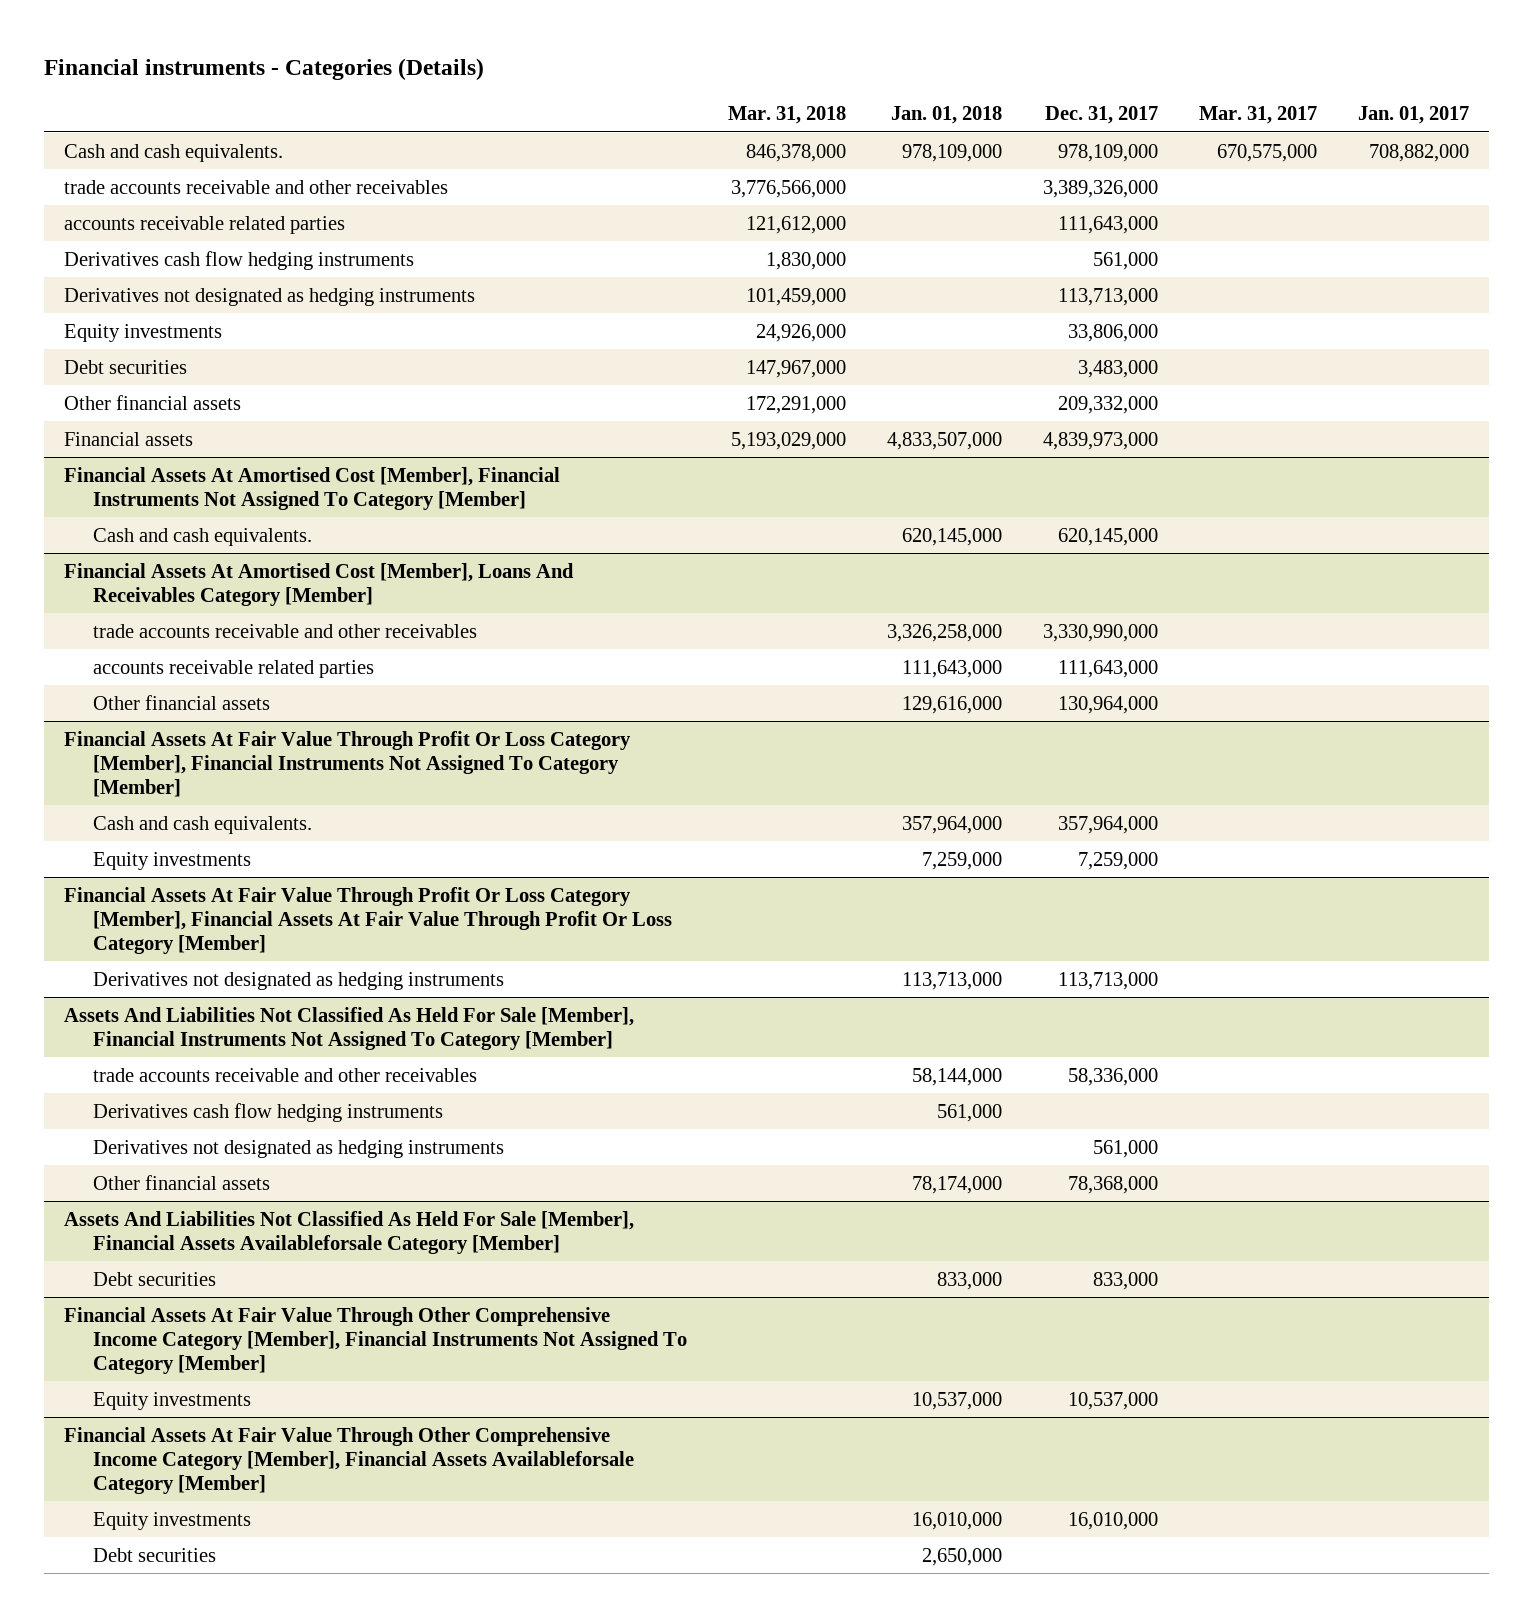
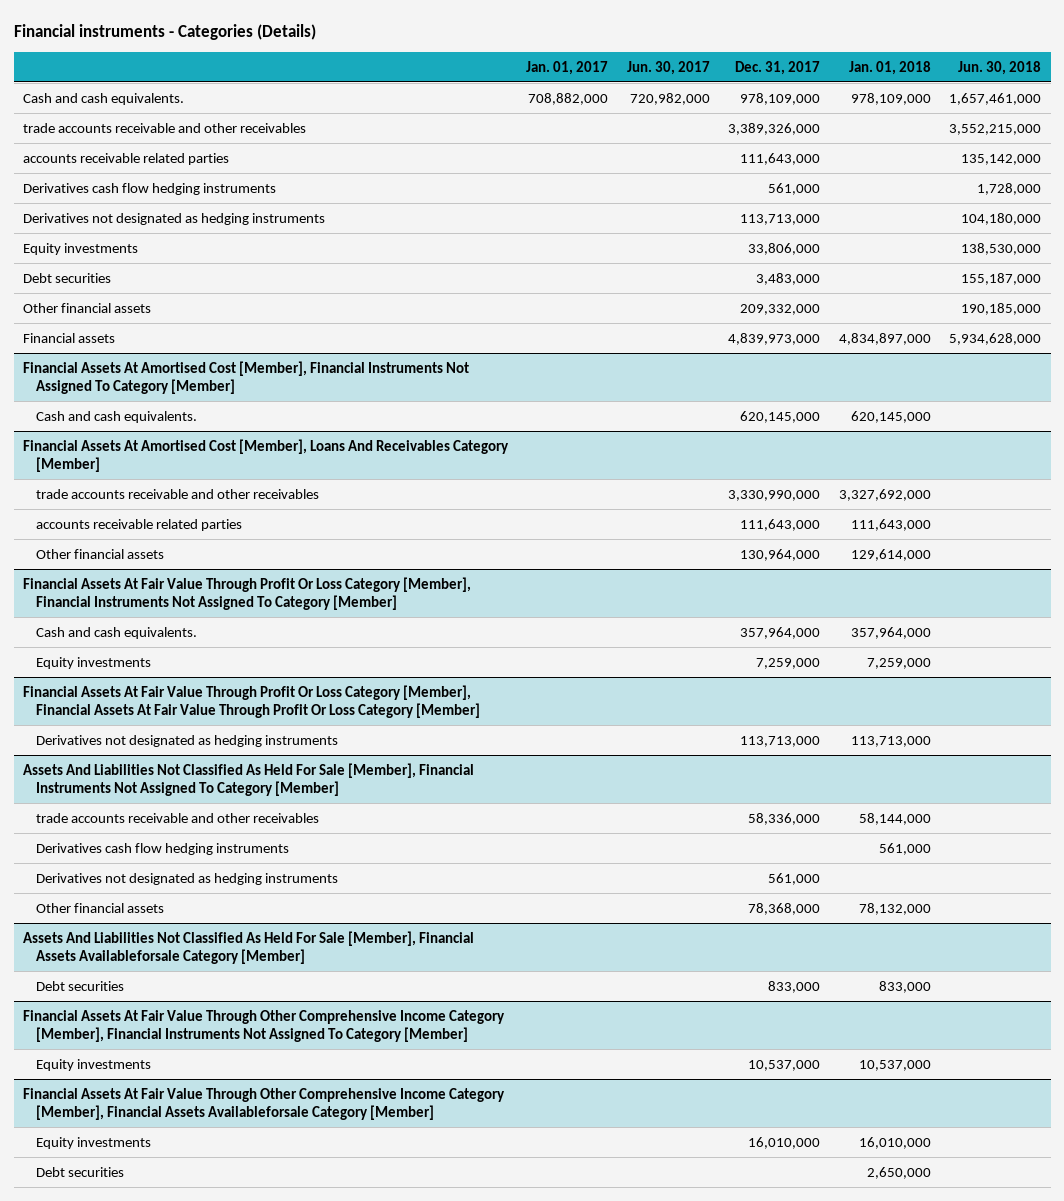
[728,106,847,125] Mar. 31, 2018 -> none
[1199,106,1318,125] Mar. 31, 2017 -> none
none -> [626,60,710,75] Jun. 30, 2017
none -> [958,60,1042,75] Jun. 30, 2018
[887,431,1003,450] 4,833,507,000 -> [838,332,931,345] 4,834,897,000
[887,623,1003,642] 3,326,258,000 -> [838,488,931,501] 3,327,692,000
[902,695,1003,714] 129,616,000 -> [850,548,931,561] 129,614,000
[912,1175,1003,1194] 78,174,000 -> [858,902,931,915] 78,132,000

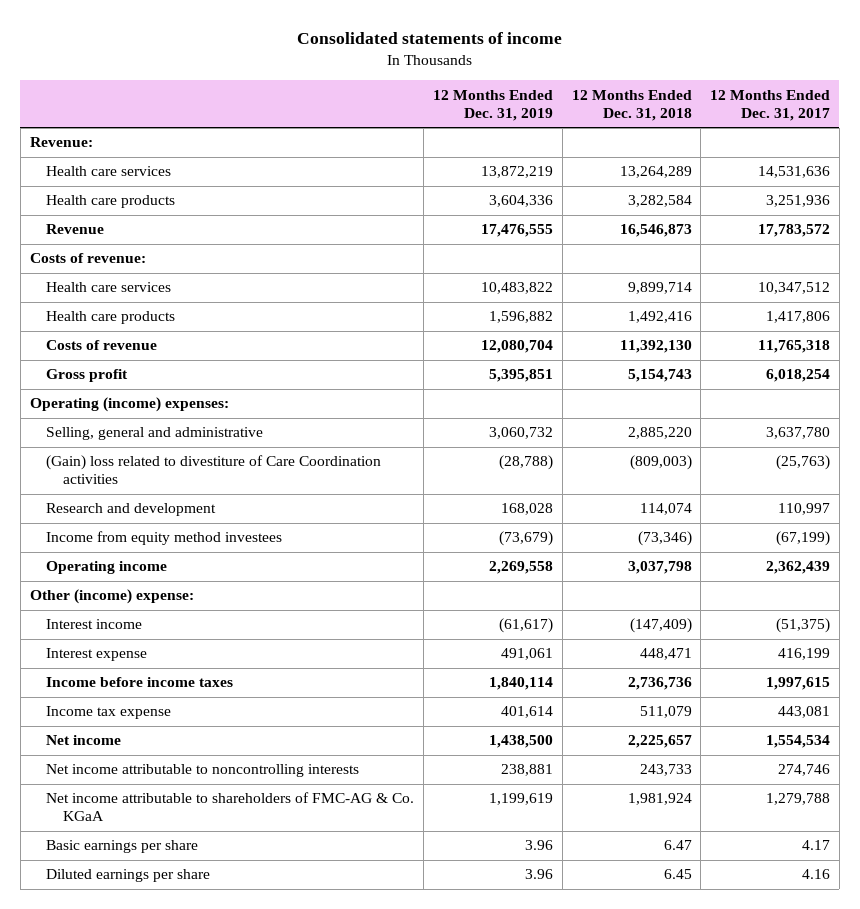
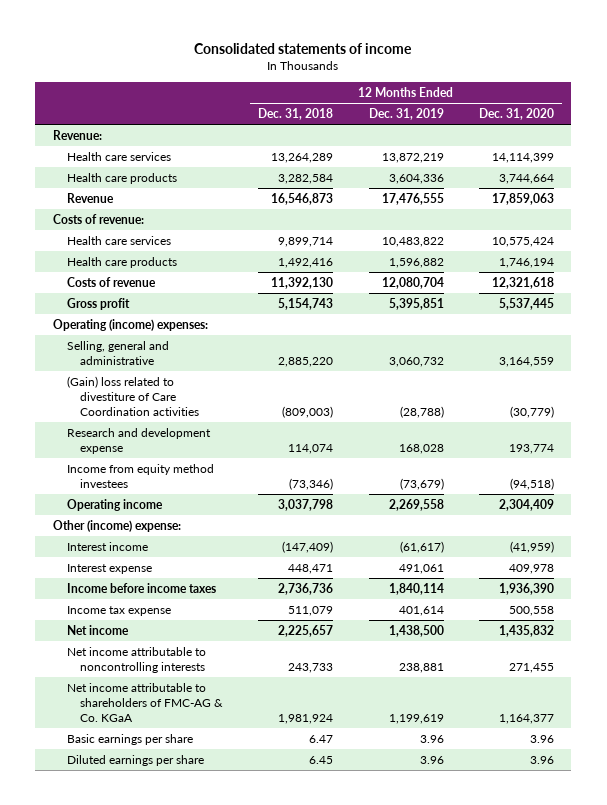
[710,89,831,121] 12 Months Ended Dec. 31, 2017 -> none
none -> [478,108,554,121] Dec. 31, 2020
[46,503,217,517] Research and development -> [66,427,211,454] Research and development expense

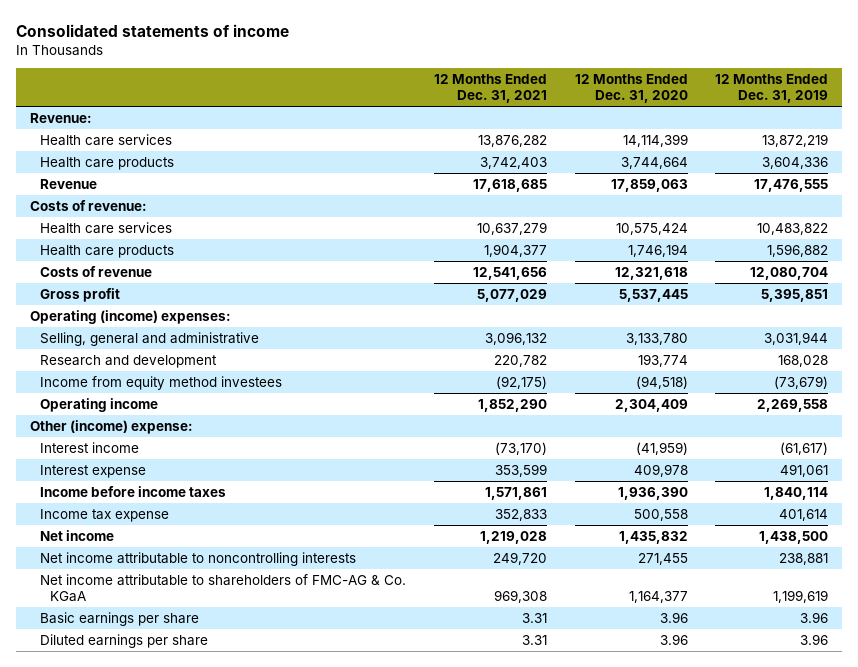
[258,108,334,121] Dec. 31, 2018 -> none
none -> [433,73,547,104] 12 Months Ended Dec. 31, 2021
[66,375,200,416] (Gain) loss related to divestiture of Care Coordination activities -> none
[388,356,444,367] 3,060,732 -> [764,331,829,345] 3,031,944
[498,356,554,367] 3,164,559 -> [625,332,688,345] 3,133,780
[66,427,211,454] Research and development expense -> [40,354,218,368] Research and development

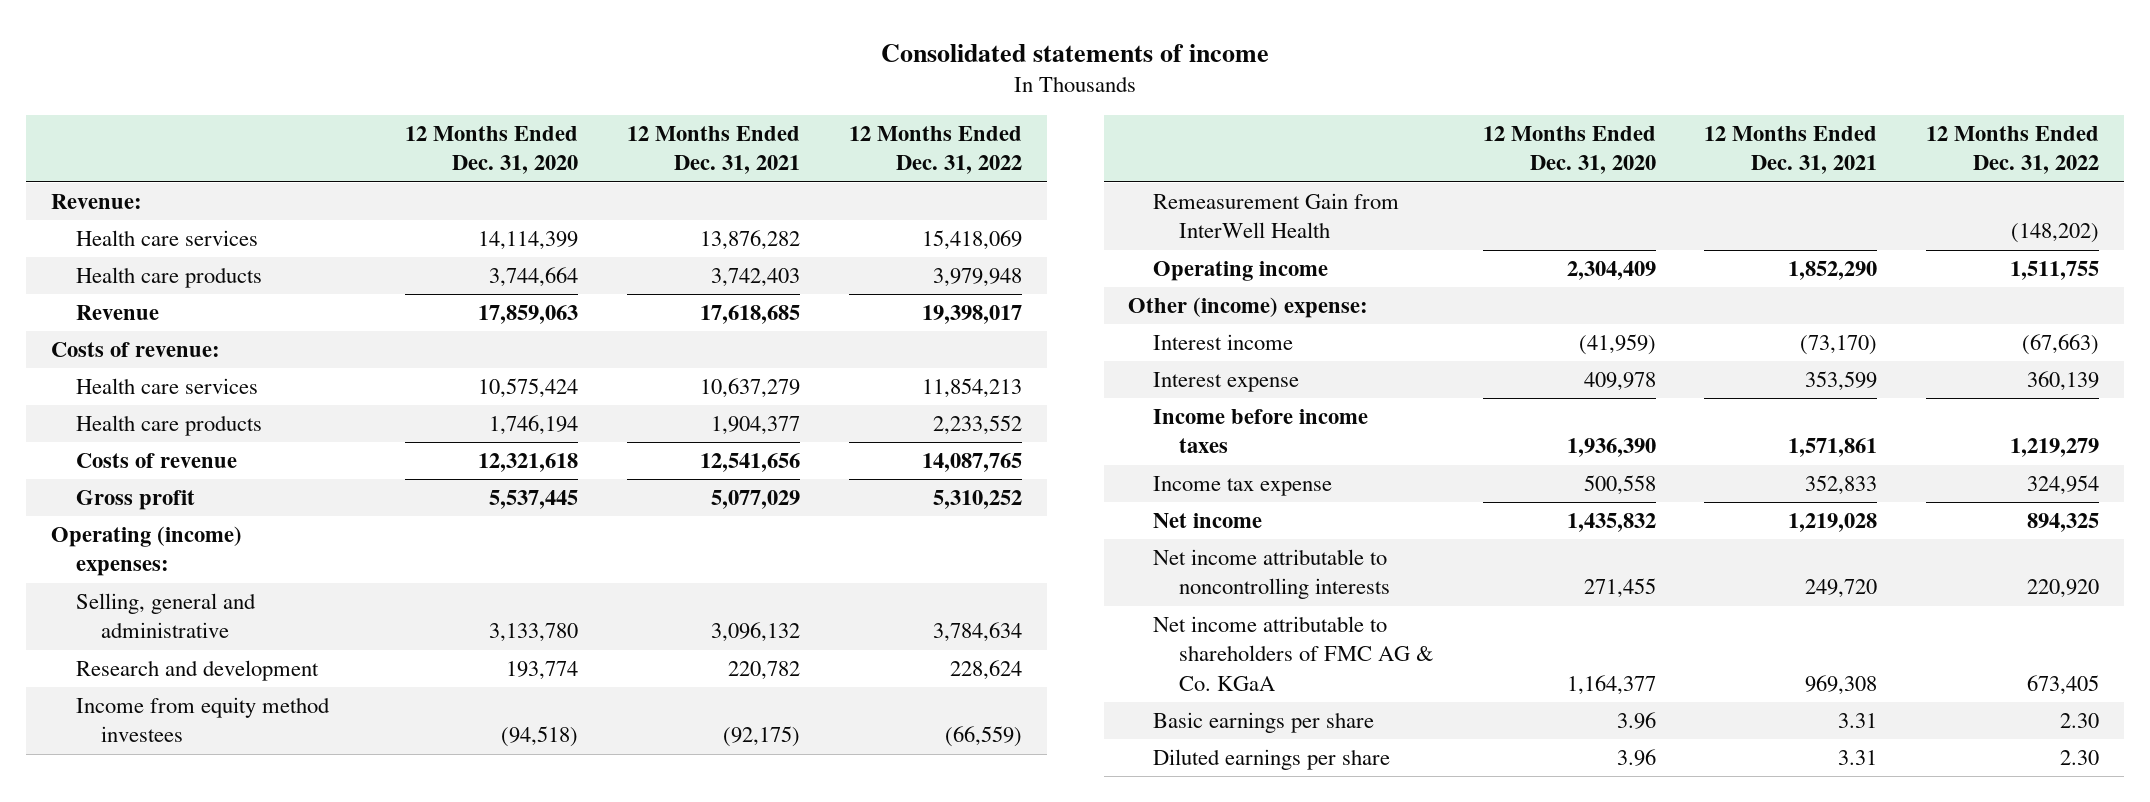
[715,73,829,104] 12 Months Ended Dec. 31, 2019 -> none
none -> [849,126,1023,175] 12 Months Ended Dec. 31, 2022
none -> [1153,193,1400,239] Remeasurement Gain from InterWell Health
[40,573,407,602] Net income attributable to shareholders of FMC-AG & Co. KGaA -> [1153,616,1434,691] Net income attributable to shareholders of FMC AG & Co. KGaA

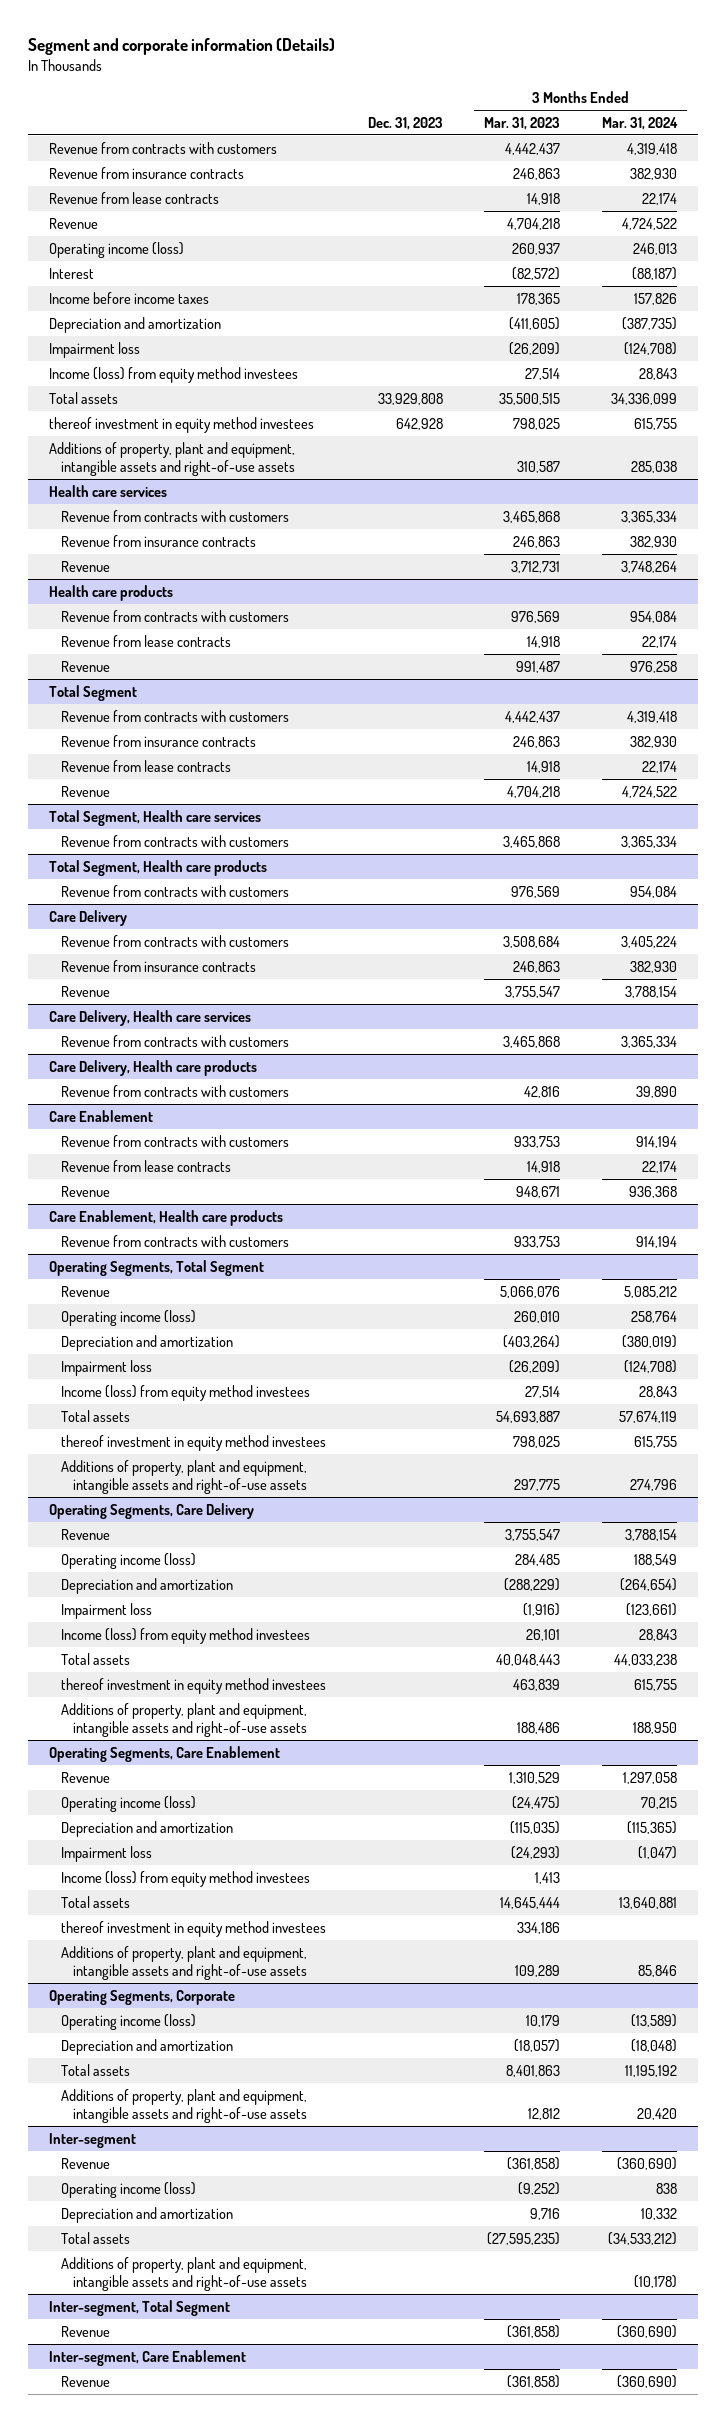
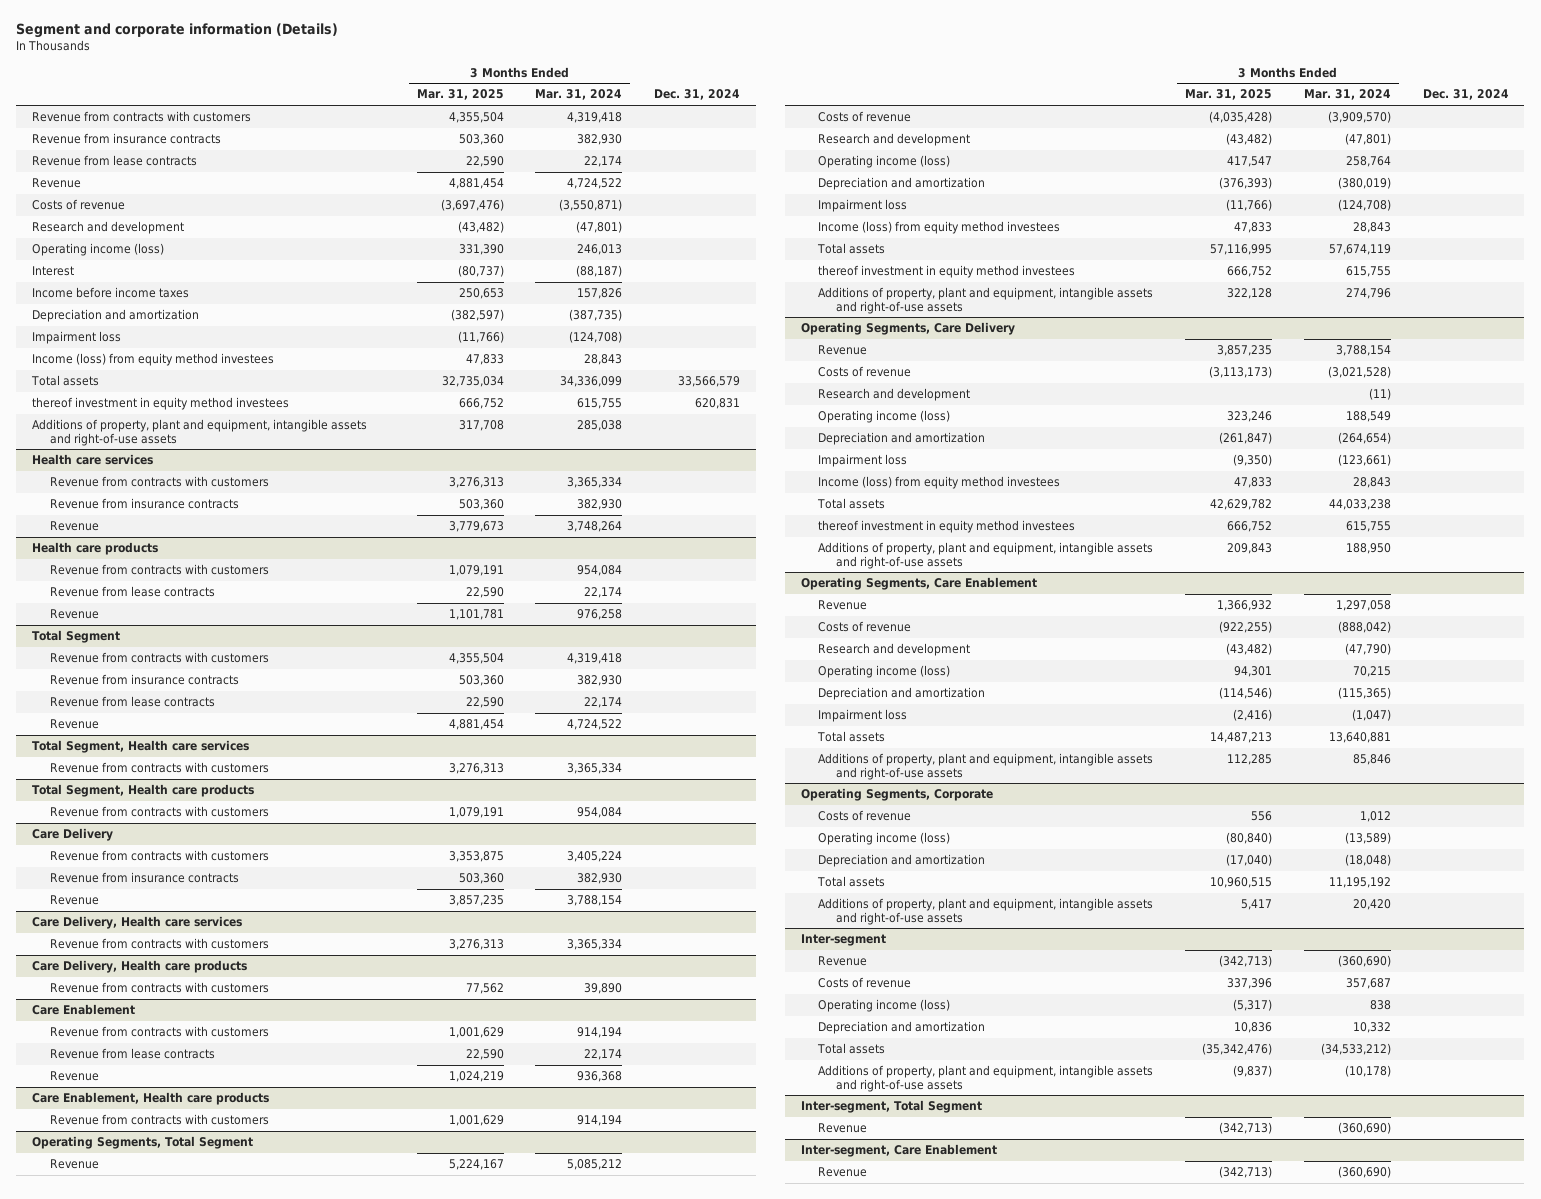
[367,117,443,131] Dec. 31, 2023 -> none
[484,117,561,131] Mar. 31, 2023 -> none
none -> [416,89,504,101] Mar. 31, 2025
none -> [654,89,741,101] Dec. 31, 2024
none -> [32,199,126,211] Costs of revenue
none -> [32,221,185,235] Research and development
none -> [818,111,912,123] Costs of revenue
none -> [818,133,971,147] Research and development
none -> [818,366,912,378] Costs of revenue
none -> [818,388,971,402] Research and development
none -> [818,621,912,633] Costs of revenue
none -> [818,643,971,657] Research and development
[61,1870,311,1887] Income (loss) from equity method investees -> none
[61,1920,327,1937] thereof investment in equity method investees -> none
none -> [818,810,912,822] Costs of revenue
none -> [818,977,912,989] Costs of revenue

